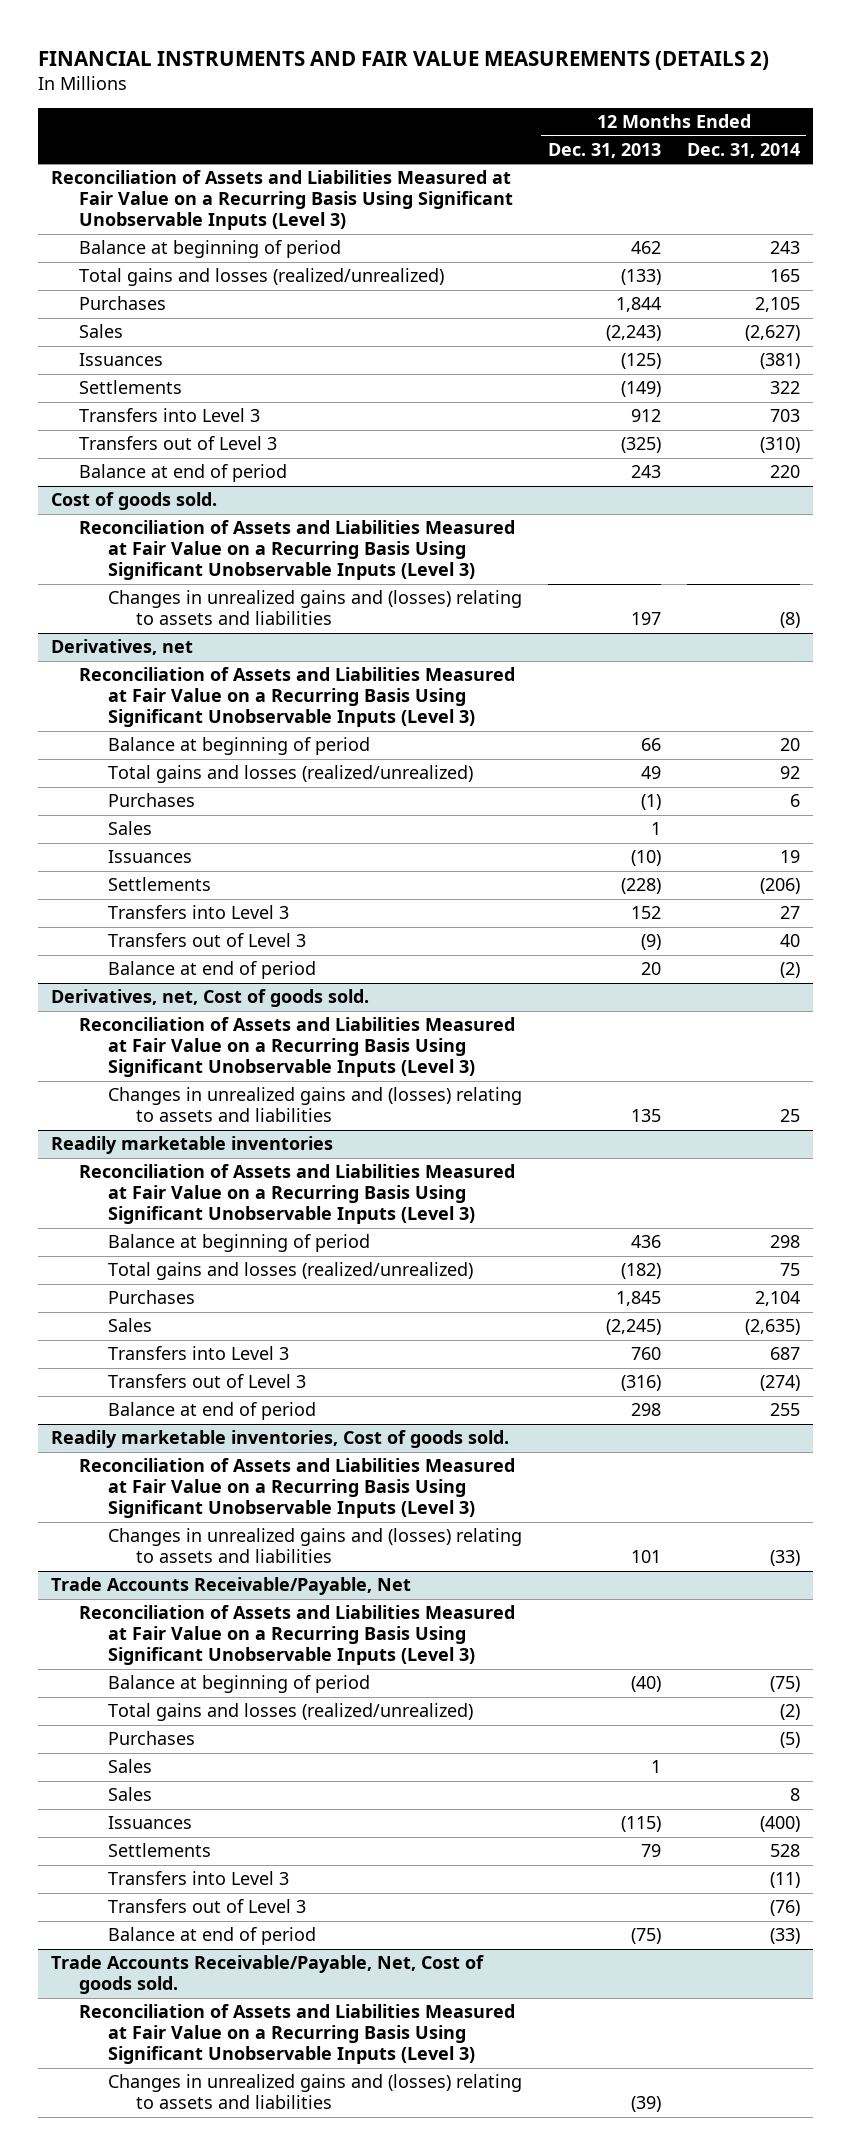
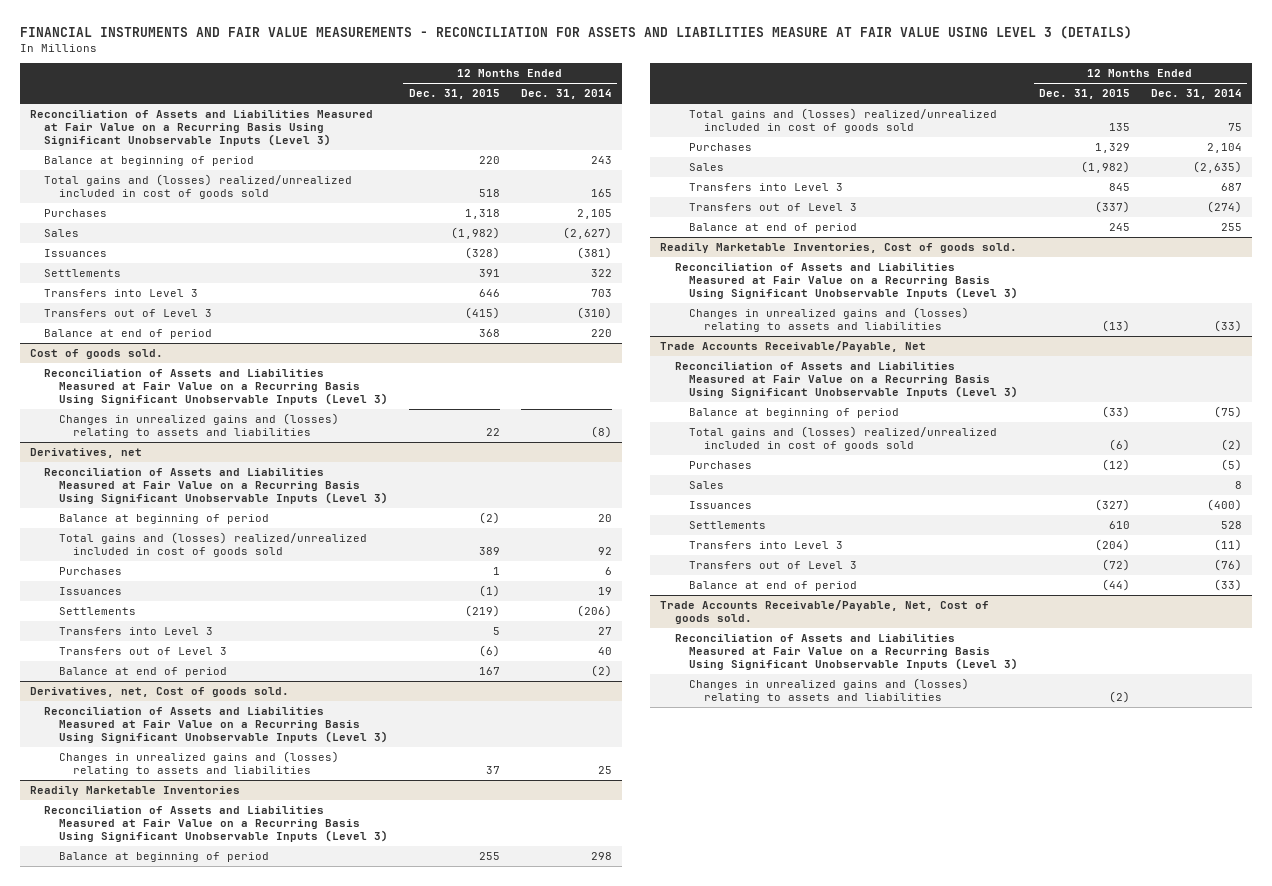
[37,50,769,70] FINANCIAL INSTRUMENTS AND FAIR VALUE MEASUREMENTS (DETAILS 2) -> [19,25,1132,39] FINANCIAL INSTRUMENTS AND FAIR VALUE MEASUREMENTS - RECONCILIATION FOR ASSETS AND LIABILITIES MEASURE AT FAIR VALUE USING LEVEL 3 (DETAILS)
[547,142,661,158] Dec. 31, 2013 -> none
none -> [408,89,500,100] Dec. 31, 2015
[79,268,445,287] Total gains and losses (realized/unrealized) -> [44,174,353,200] Total gains and (losses) realized/unrealized included in cost of goods sold
[107,765,473,784] Total gains and losses (realized/unrealized) -> [58,532,367,558] Total gains and (losses) realized/unrealized included in cost of goods sold
[107,821,152,836] Sales -> none
[50,1136,333,1155] Readily marketable inventories -> [29,786,240,797] Readily Marketable Inventories
[107,1262,473,1281] Total gains and losses (realized/unrealized) -> [689,108,998,134] Total gains and (losses) realized/unrealized included in cost of goods sold
[50,1430,509,1449] Readily marketable inventories, Cost of goods sold. -> [660,243,1018,254] Readily Marketable Inventories, Cost of goods sold.
[107,1703,473,1722] Total gains and losses (realized/unrealized) -> [689,426,998,452] Total gains and (losses) realized/unrealized included in cost of goods sold
[107,1759,152,1774] Sales -> none

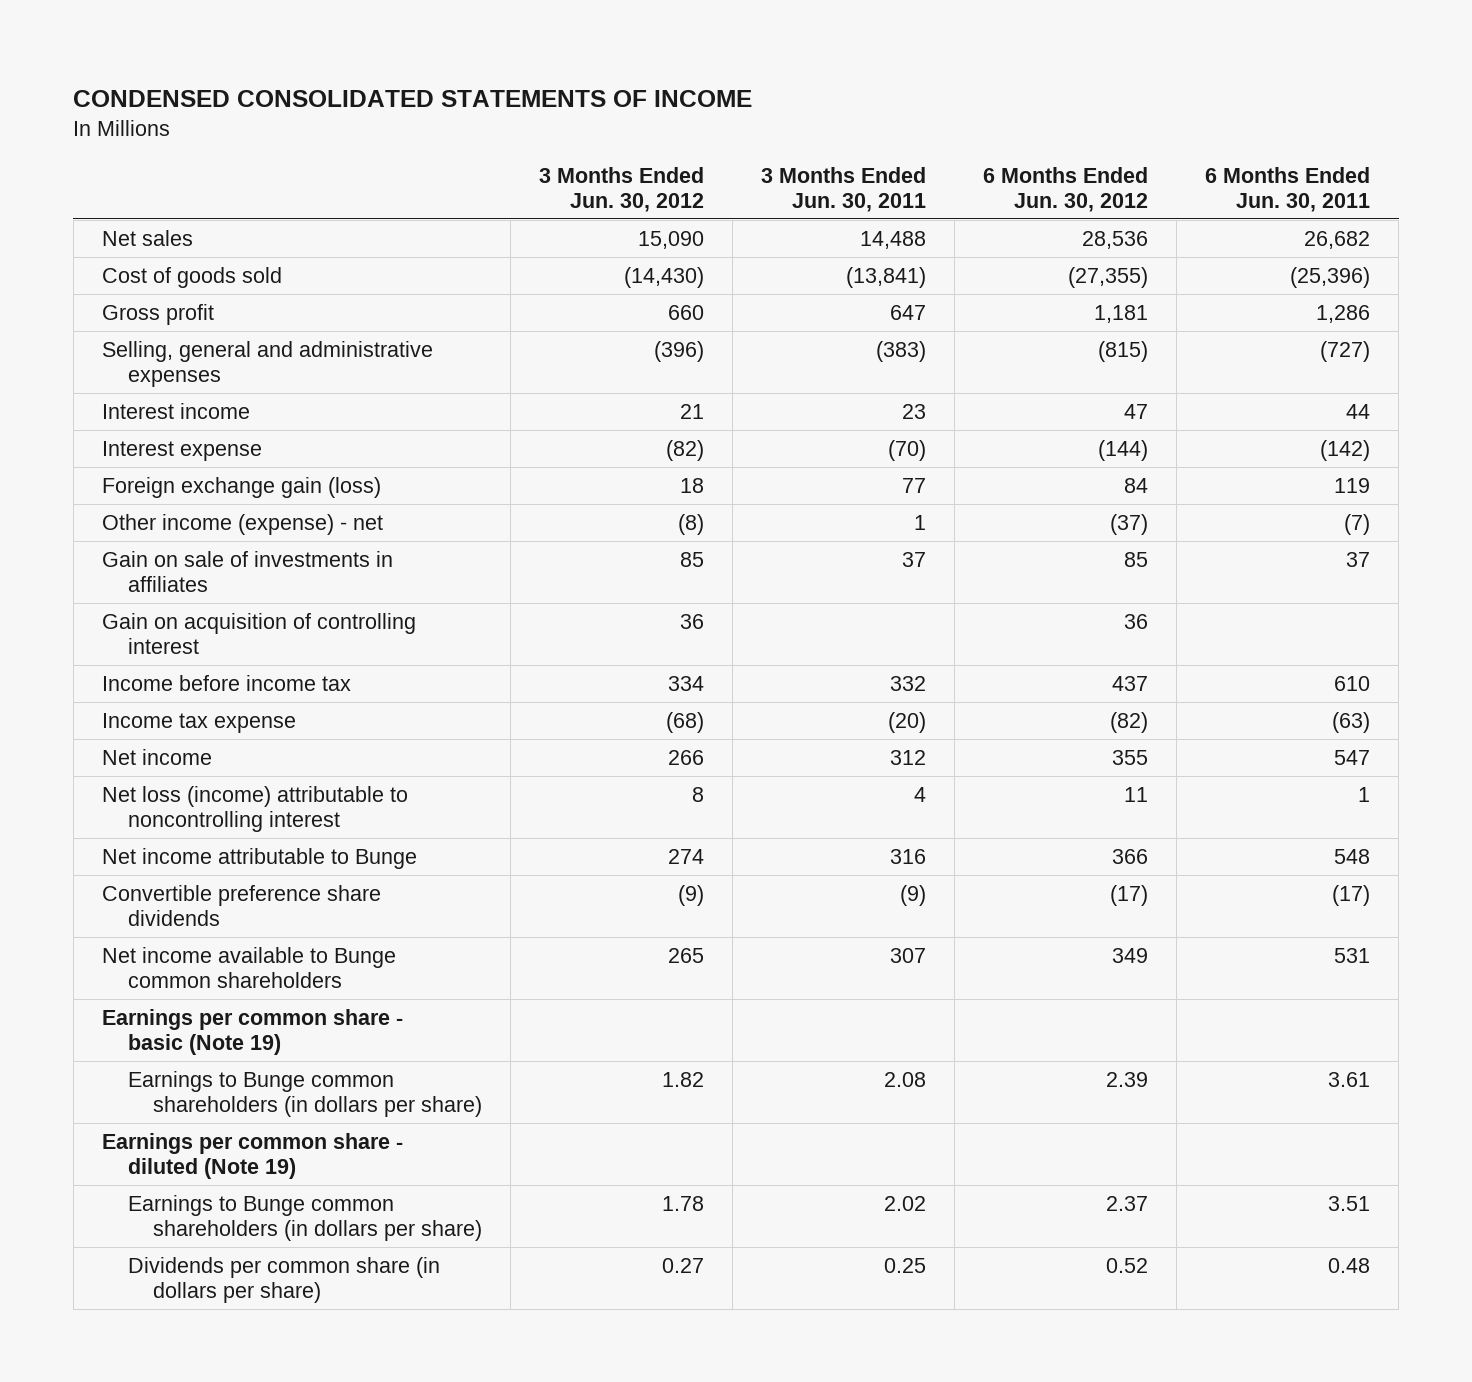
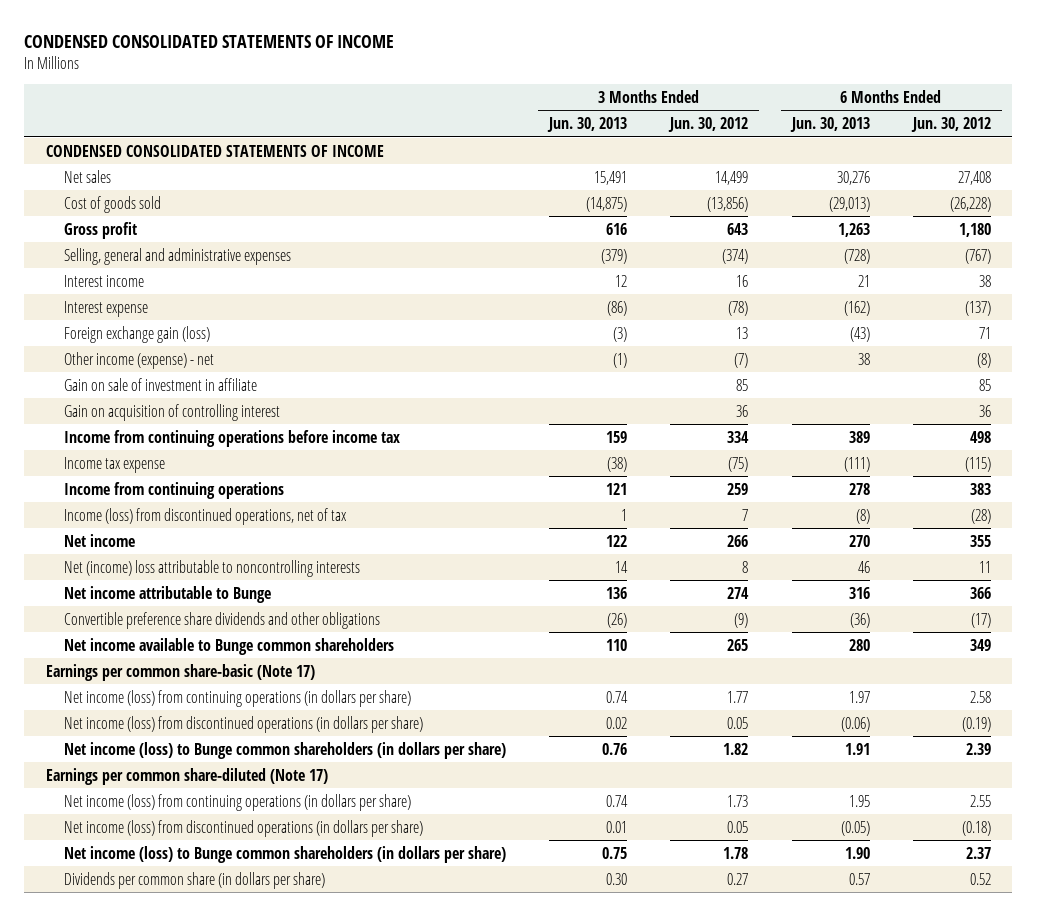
[761,166,927,212] 3 Months Ended Jun. 30, 2011 -> none
[1205,166,1371,212] 6 Months Ended Jun. 30, 2011 -> none
none -> [547,117,628,133] Jun. 30, 2013
none -> [789,117,870,133] Jun. 30, 2013
none -> [45,144,384,157] CONDENSED CONSOLIDATED STATEMENTS OF INCOME
[638,230,705,249] 15,090 -> [715,170,749,185] 14,499
[1082,230,1149,249] 28,536 -> [957,170,991,185] 27,408
[624,266,705,288] (14,430) -> [707,196,749,212] (13,856)
[1068,266,1149,288] (27,355) -> [949,196,991,212] (26,228)
[668,304,705,320] 660 -> [727,222,749,235] 643
[1094,304,1149,323] 1,181 -> [958,222,991,237] 1,180
[654,340,705,362] (396) -> [722,248,749,264] (374)
[1098,340,1149,362] (815) -> [964,248,991,264] (767)
[680,403,705,419] 21 -> [736,274,749,287] 16
[1124,403,1149,419] 47 -> [978,274,991,287] 38
[666,439,705,461] (82) -> [728,300,749,316] (78)
[1098,439,1149,461] (144) -> [964,300,991,316] (137)
[680,477,705,493] 18 -> [736,326,749,339] 13
[1124,477,1149,493] 84 -> [978,326,991,339] 71
[678,513,705,535] (8) -> [734,352,749,368] (7)
[1110,513,1149,535] (37) -> [976,352,991,368] (8)
[102,550,394,592] Gain on sale of investments in affiliates -> [63,377,257,391] Gain on sale of investment in affiliate
[102,674,352,691] Income before income tax -> [63,429,400,447] Income from continuing operations before income tax
[1112,675,1149,691] 437 -> [969,430,991,443] 498
[666,711,705,733] (68) -> [728,456,749,472] (75)
[1110,711,1149,733] (82) -> [964,456,991,472] (115)
none -> [63,481,284,499] Income from continuing operations
none -> [63,507,347,525] Income (loss) from discontinued operations, net of tax
[102,785,409,832] Net loss (income) attributable to noncontrolling interest -> [63,559,360,577] Net (income) loss attributable to noncontrolling interests
[102,884,382,926] Convertible preference share dividends -> [63,611,380,629] Convertible preference share dividends and other obligations
[102,1008,404,1055] Earnings per common share - basic (Note 19) -> [45,663,315,681] Earnings per common share-basic (Note 17)
none -> [63,689,411,707] Net income (loss) from continuing operations (in dollars per share)
none -> [63,715,423,733] Net income (loss) from discontinued operations (in dollars per share)
[127,1070,482,1117] Earnings to Bunge common shareholders (in dollars per share) -> [63,741,506,759] Net income (loss) to Bunge common shareholders (in dollars per share)
[102,1132,404,1179] Earnings per common share - diluted (Note 19) -> [45,767,328,785] Earnings per common share-diluted (Note 17)
none -> [63,793,411,811] Net income (loss) from continuing operations (in dollars per share)
none -> [63,819,423,837] Net income (loss) from discontinued operations (in dollars per share)
[127,1194,482,1241] Earnings to Bunge common shareholders (in dollars per share) -> [63,845,506,863] Net income (loss) to Bunge common shareholders (in dollars per share)

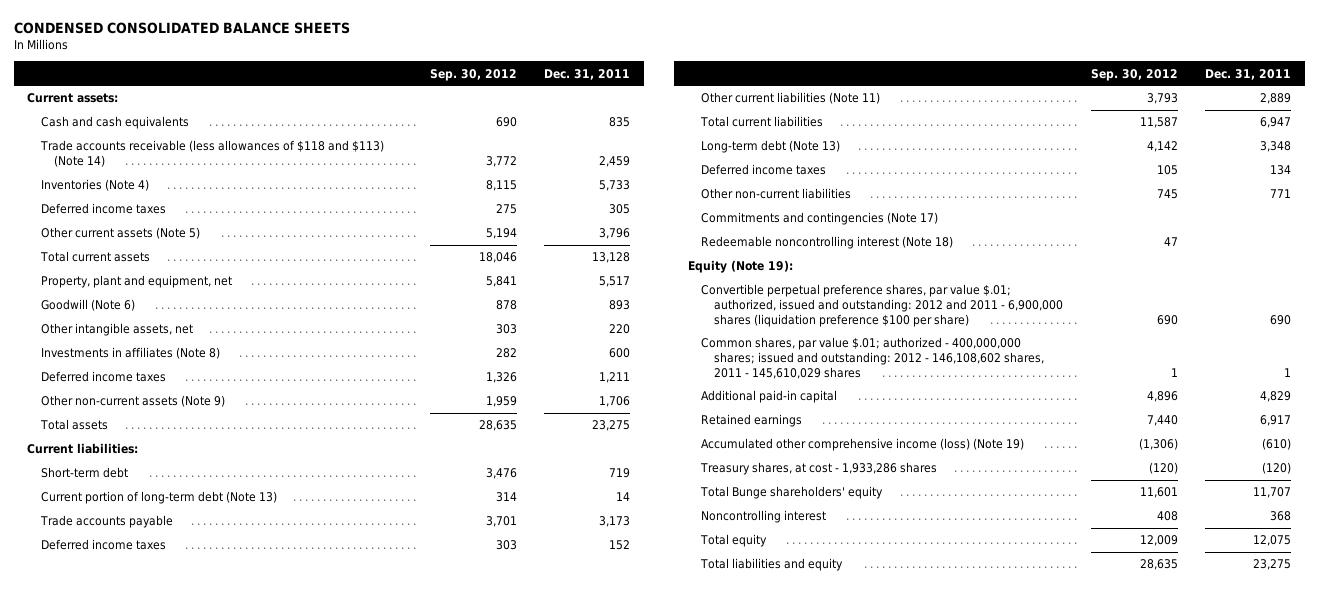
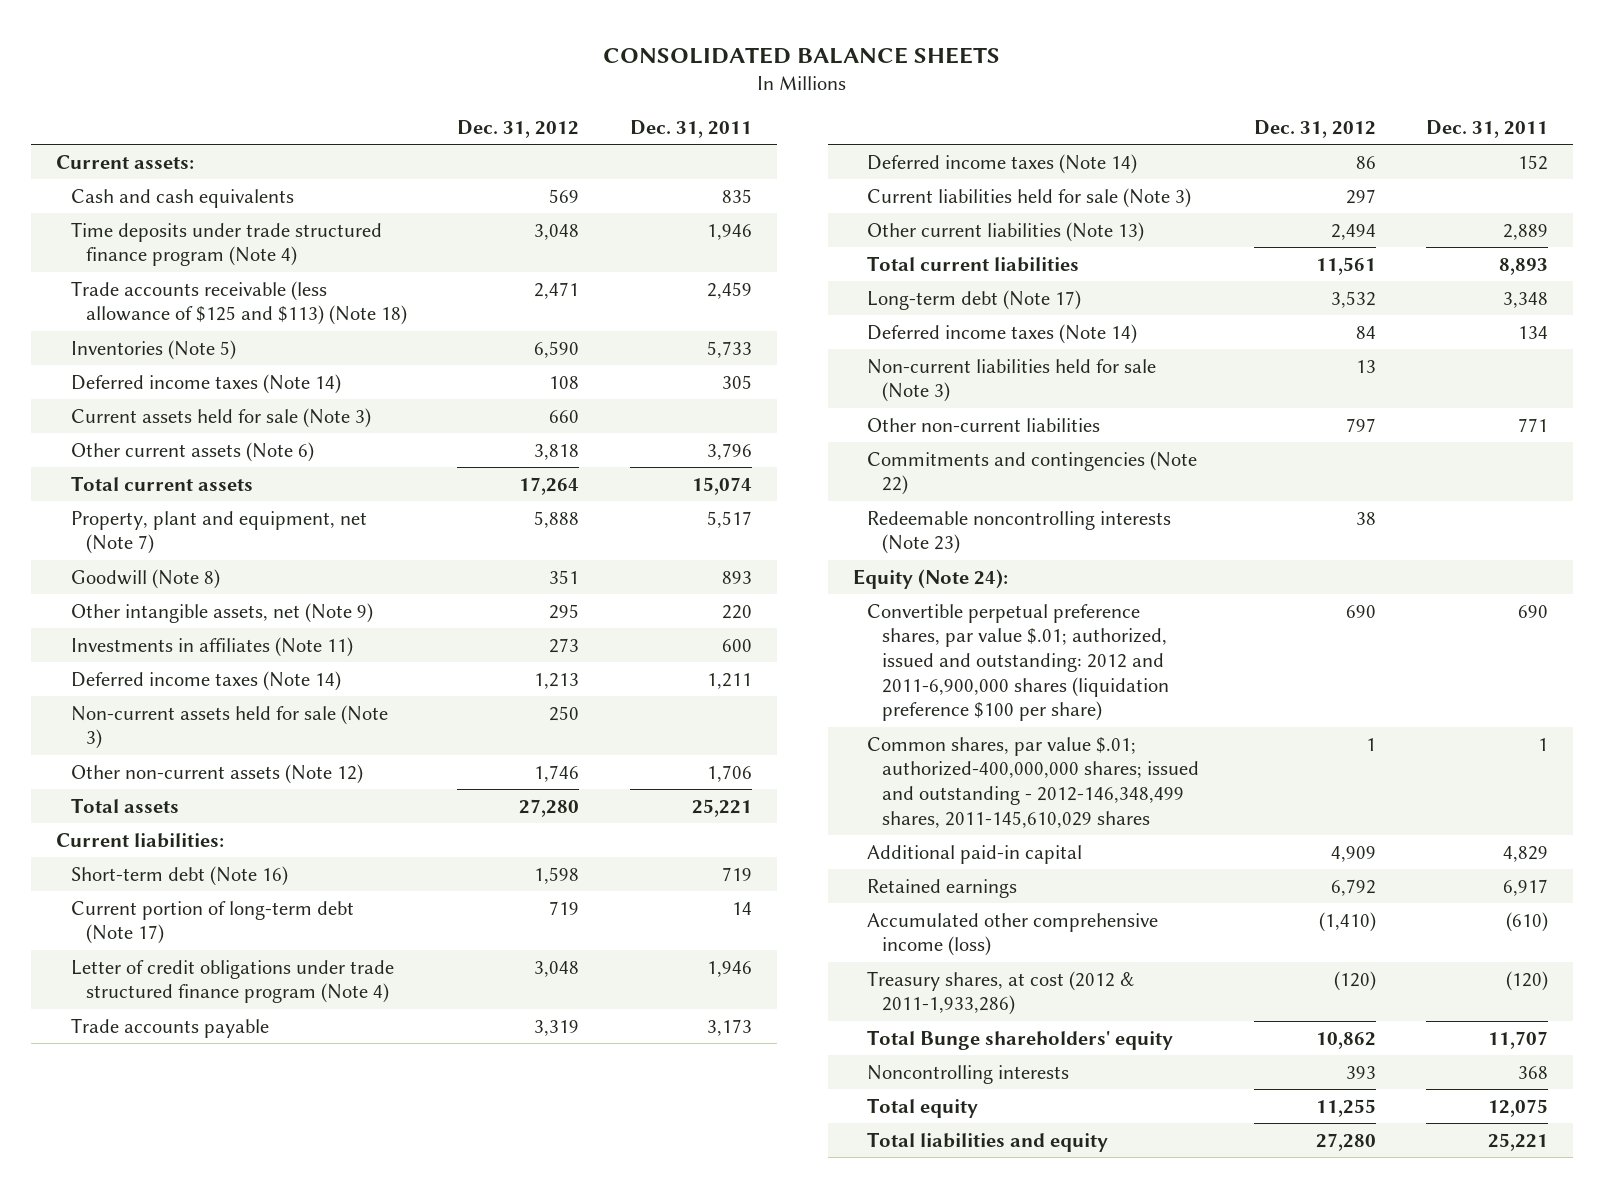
[13,21,350,34] CONDENSED CONSOLIDATED BALANCE SHEETS -> [603,46,1001,64] CONSOLIDATED BALANCE SHEETS
[429,68,517,81] Sep. 30, 2012 -> none
none -> [457,119,580,138] Dec. 31, 2012
none -> [71,221,383,267] Time deposits under trade structured finance program (Note 4)
[39,140,384,168] Trade accounts receivable (less allowances of $118 and $113) (Note 14) -> [71,280,407,326] Trade accounts receivable (less allowance of $125 and $113) (Note 18)
[40,179,149,192] Inventories (Note 4) -> [71,339,237,360] Inventories (Note 5)
[40,203,166,215] Deferred income taxes -> [71,373,342,394] Deferred income taxes (Note 14)
none -> [71,407,372,428] Current assets held for sale (Note 3)
[40,227,200,240] Other current assets (Note 5) -> [71,441,315,462] Other current assets (Note 6)
[592,252,631,264] 13,128 -> [691,476,752,495] 15,074
[40,275,232,289] Property, plant and equipment, net -> [71,510,368,555] Property, plant and equipment, net (Note 7)
[40,299,135,312] Goodwill (Note 6) -> [71,568,221,589] Goodwill (Note 8)
[40,323,193,337] Other intangible assets, net -> [71,602,374,623] Other intangible assets, net (Note 9)
[40,347,220,360] Investments in affiliates (Note 8) -> [71,636,354,657] Investments in affiliates (Note 11)
[40,371,166,383] Deferred income taxes -> [71,670,342,691] Deferred income taxes (Note 14)
none -> [71,704,389,750] Non-current assets held for sale (Note 3)
[40,395,225,408] Other non-current assets (Note 9) -> [71,763,364,784] Other non-current assets (Note 12)
[592,420,631,432] 23,275 -> [691,798,752,817] 25,221
[40,467,128,479] Short-term debt -> [71,865,289,886] Short-term debt (Note 16)
[40,491,277,505] Current portion of long-term debt (Note 13) -> [71,900,355,945] Current portion of long-term debt (Note 17)
none -> [71,959,395,1004] Letter of credit obligations under trade structured finance program (Note 4)
[40,539,166,551] Deferred income taxes -> [867,153,1138,174] Deferred income taxes (Note 14)
none -> [867,187,1192,208] Current liabilities held for sale (Note 3)
[701,92,881,105] Other current liabilities (Note 11) -> [867,221,1145,242] Other current liabilities (Note 13)
[1259,117,1291,129] 6,947 -> [1498,257,1548,275] 8,893
[701,140,841,154] Long-term debt (Note 13) -> [867,289,1082,310] Long-term debt (Note 17)
[701,164,827,176] Deferred income taxes -> [867,323,1138,344] Deferred income taxes (Note 14)
none -> [867,358,1157,403] Non-current liabilities held for sale (Note 3)
[701,212,939,226] Commitments and contingencies (Note 17) -> [867,450,1198,496] Commitments and contingencies (Note 22)
[701,236,954,250] Redeemable noncontrolling interest (Note 18) -> [867,510,1172,555] Redeemable noncontrolling interests (Note 23)
[688,260,794,274] Equity (Note 19): -> [852,568,1008,589] Equity (Note 24):
[701,284,1064,327] Convertible perpetual preference shares, par value $.01; authorized, issued and outstanding: 2012 and 2011 - 6,900,000 shares (liquidation preference $100 per share) -> [867,603,1170,722] Convertible perpetual preference shares, par value $.01; authorized, issued and outstanding: 2012 and 2011-6,900,000 shares (liquidation preference $100 per share)
[701,337,1045,379] Common shares, par value $.01; authorized - 400,000,000 shares; issued and outstanding: 2012 - 146,108,602 shares, 2011 - 145,610,029 shares -> [867,736,1200,828] Common shares, par value $.01; authorized-400,000,000 shares; issued and outstanding - 2012-146,348,499 shares, 2011-145,610,029 shares
[701,438,1025,452] Accumulated other comprehensive income (loss) (Note 19) -> [867,912,1159,957] Accumulated other comprehensive income (loss)
[700,462,938,476] Treasury shares, at cost - 1,933,286 shares -> [867,970,1136,1016] Treasury shares, at cost (2012 & 2011-1,933,286)
[701,510,827,524] Noncontrolling interest -> [867,1064,1070,1084] Noncontrolling interests
[1252,559,1291,571] 23,275 -> [1487,1132,1548,1151] 25,221

